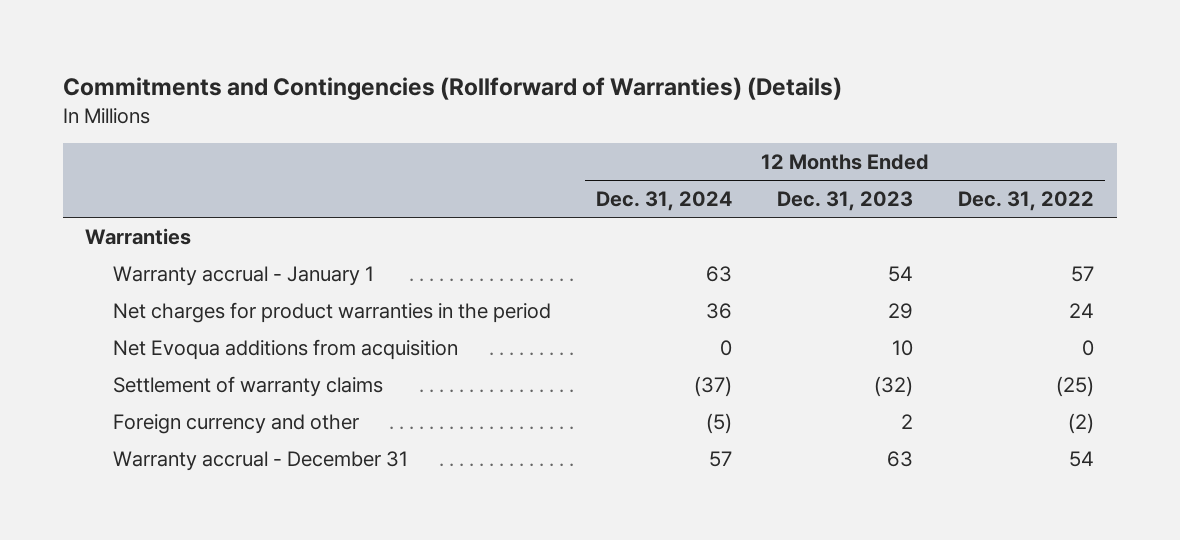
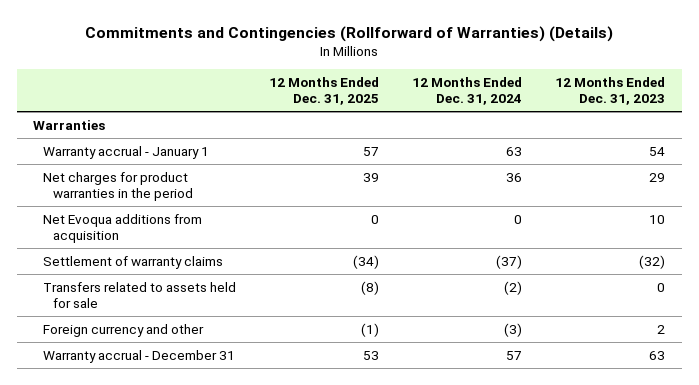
[958,191,1095,212] Dec. 31, 2022 -> none
none -> [269,76,380,105] 12 Months Ended Dec. 31, 2025
none -> [43,281,237,308] Transfers related to assets held for sale
[706,412,733,434] (5) -> [504,322,523,337] (3)

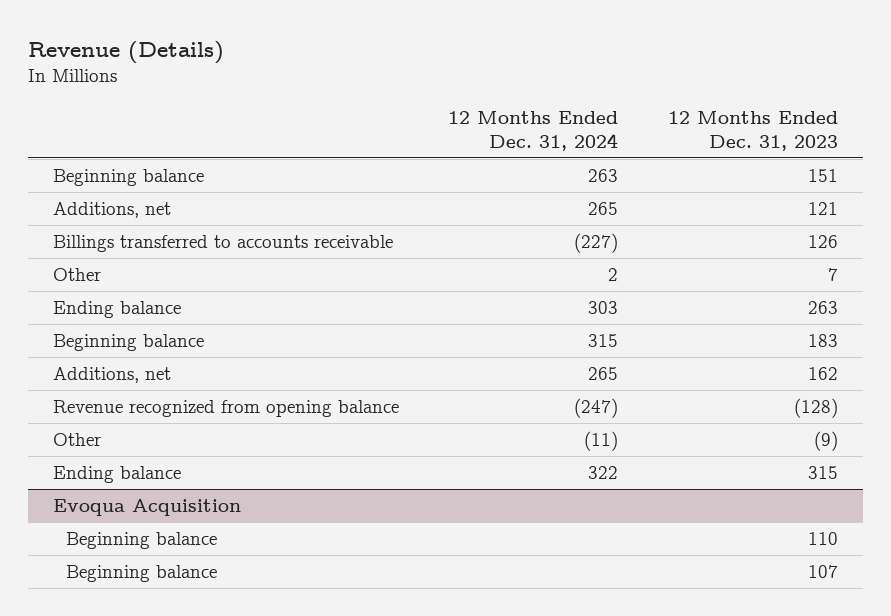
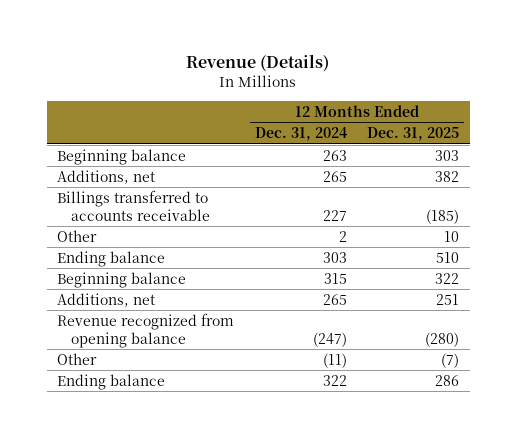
[667,110,838,151] 12 Months Ended Dec. 31, 2023 -> none
none -> [367,126,460,141] Dec. 31, 2025
[574,232,619,253] (227) -> [322,209,347,221] 227
[52,498,241,516] Evoqua Acquisition -> none
[65,531,217,549] Beginning balance -> none
[65,564,217,582] Beginning balance -> none

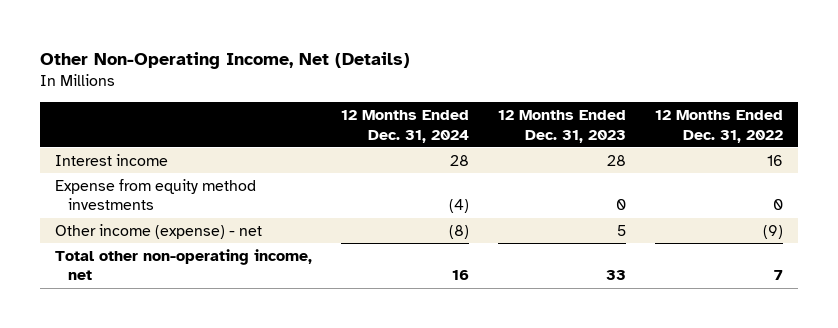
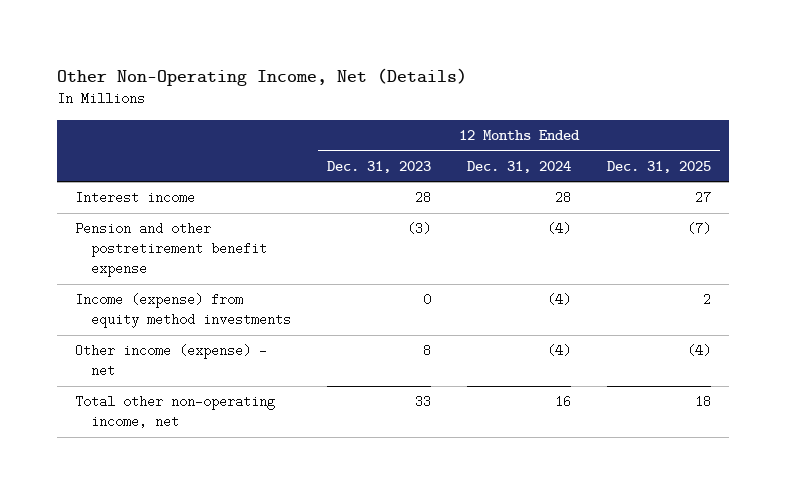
[655,110,784,143] 12 Months Ended Dec. 31, 2022 -> none
none -> [606,160,711,173] Dec. 31, 2025
none -> [74,222,267,278] Pension and other postretirement benefit expense
[55,178,257,211] Expense from equity method investments -> [74,293,291,329] Income (expense) from equity method investments
[449,224,470,239] (8) -> [546,344,571,358] (4)
[617,224,627,236] 5 -> [422,344,431,358] 8

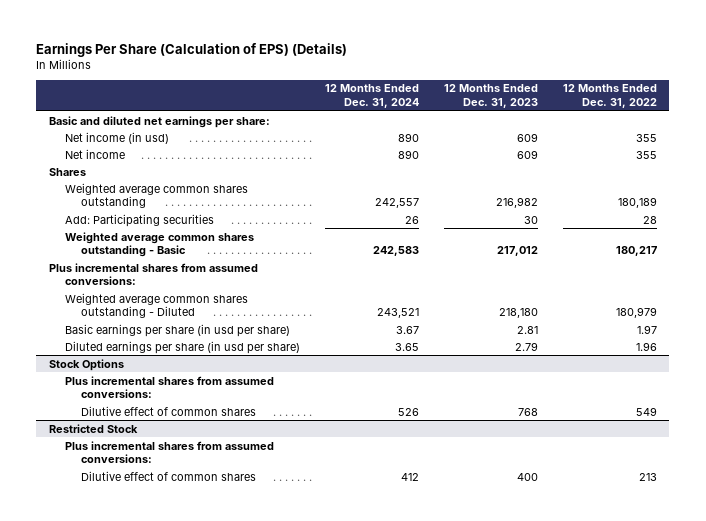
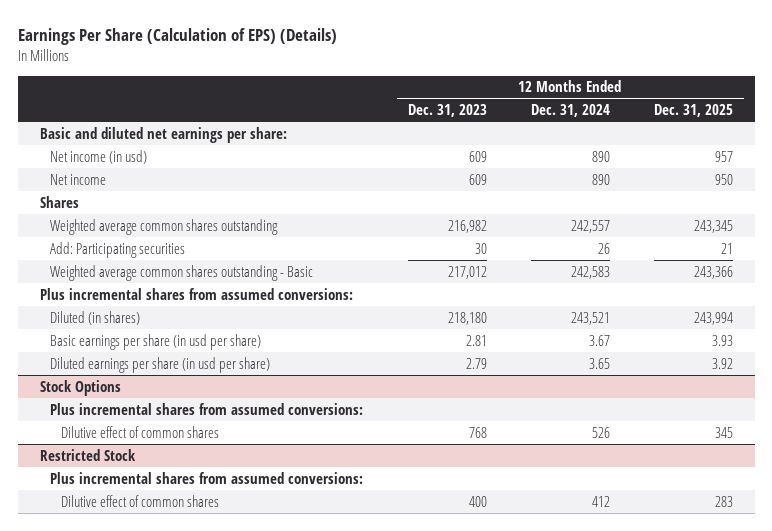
[562,84,657,109] 12 Months Ended Dec. 31, 2022 -> none
none -> [653,104,733,118] Dec. 31, 2025
[64,292,248,319] Weighted average common shares outstanding - Diluted -> [50,310,141,325] Diluted (in shares)

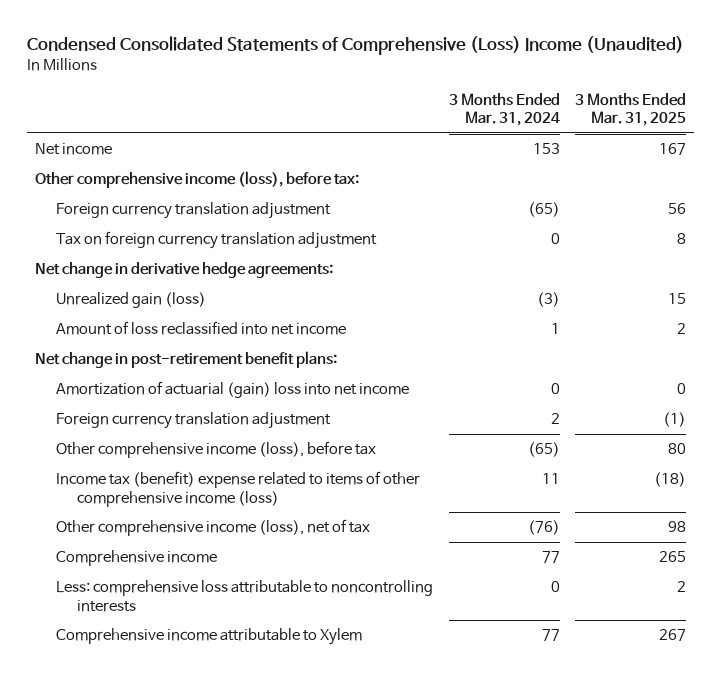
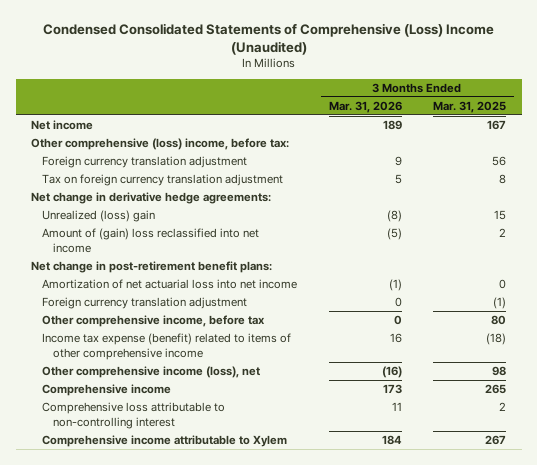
[448,92,560,127] 3 Months Ended Mar. 31, 2024 -> none
none -> [328,100,402,113] Mar. 31, 2026
[35,171,360,189] Other comprehensive income (loss), before tax: -> [31,138,290,151] Other comprehensive (loss) income, before tax:
[55,292,206,309] Unrealized gain (loss) -> [42,210,156,223] Unrealized (loss) gain
[55,321,346,336] Amount of loss reclassified into net income -> [42,228,260,254] Amount of (gain) loss reclassified into net income
[55,381,409,399] Amortization of actuarial (gain) loss into net income -> [42,279,298,290] Amortization of net actuarial loss into net income
[55,441,376,459] Other comprehensive income (loss), before tax -> [42,315,266,328] Other comprehensive income, before tax
[55,471,420,507] Income tax (benefit) expense related to items of other comprehensive income (loss) -> [42,333,292,361] Income tax expense (benefit) related to items of other comprehensive income
[55,519,370,537] Other comprehensive income (loss), net of tax -> [42,366,261,379] Other comprehensive income (loss), net
[55,580,433,612] Less: comprehensive loss attributable to noncontrolling interests -> [42,402,226,430] Comprehensive loss attributable to non-controlling interest

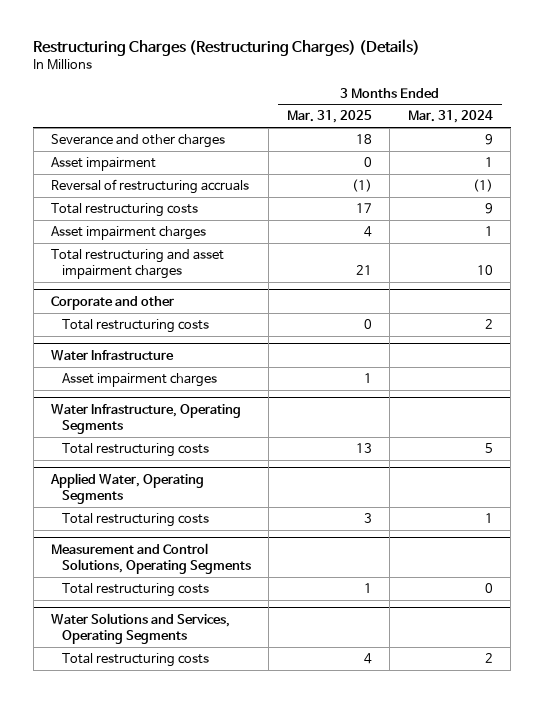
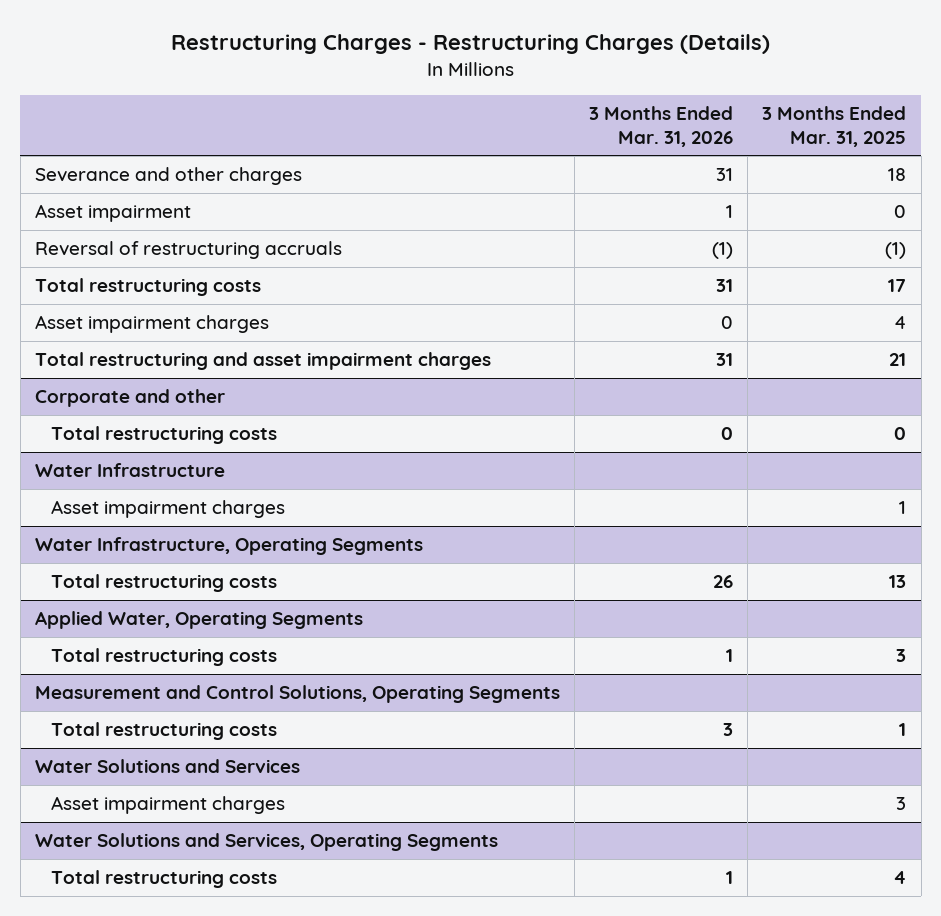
[33,39,421,57] Restructuring Charges (Restructuring Charges) (Details) -> [170,33,770,54] Restructuring Charges - Restructuring Charges (Details)
[407,110,493,124] Mar. 31, 2024 -> none
none -> [589,105,734,147] 3 Months Ended Mar. 31, 2026
none -> [34,759,300,774] Water Solutions and Services
none -> [51,796,286,815] Asset impairment charges

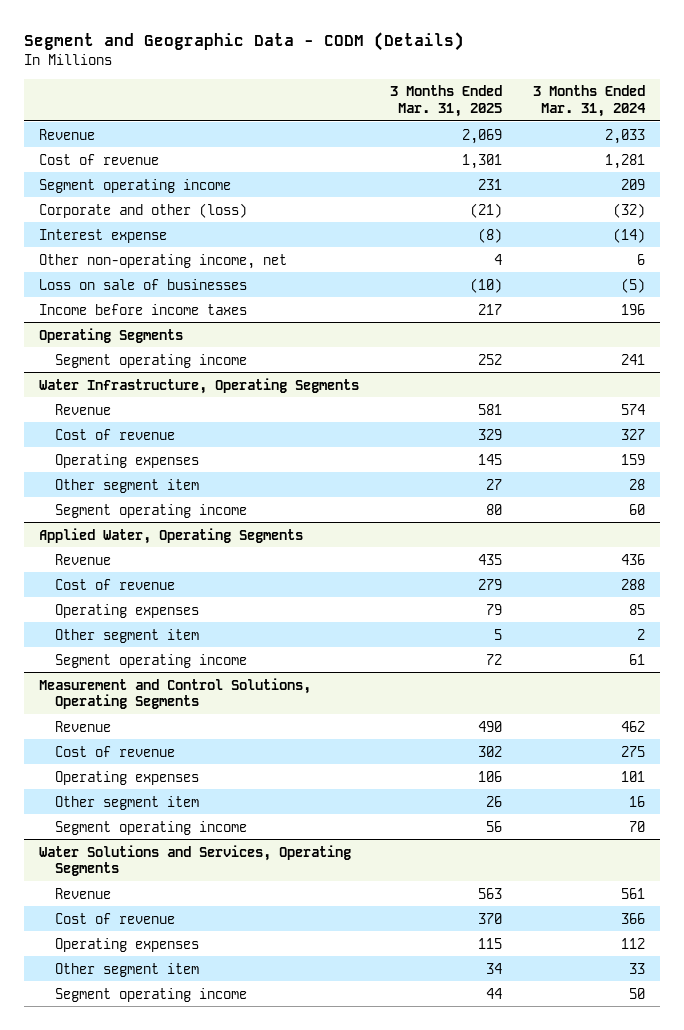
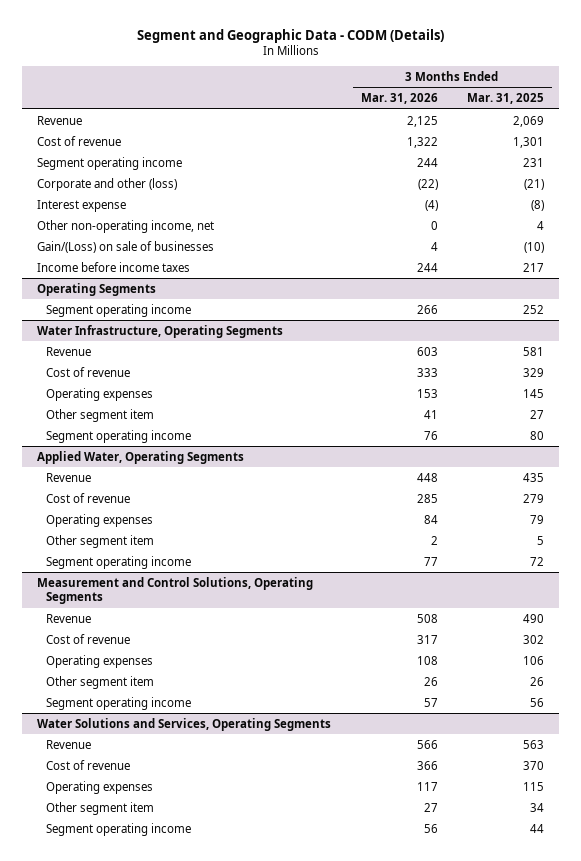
[532,85,646,118] 3 Months Ended Mar. 31, 2024 -> none
none -> [360,93,438,105] Mar. 31, 2026
[39,278,248,290] Loss on sale of businesses -> [36,240,214,253] Gain/(Loss) on sale of businesses

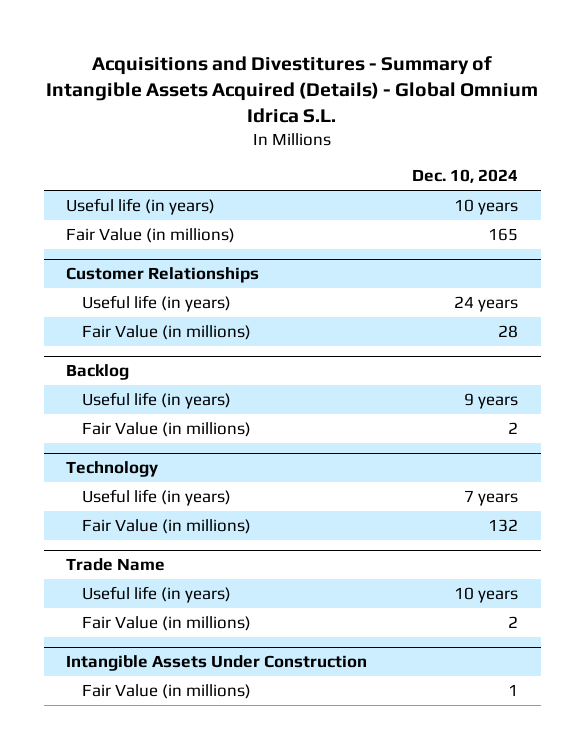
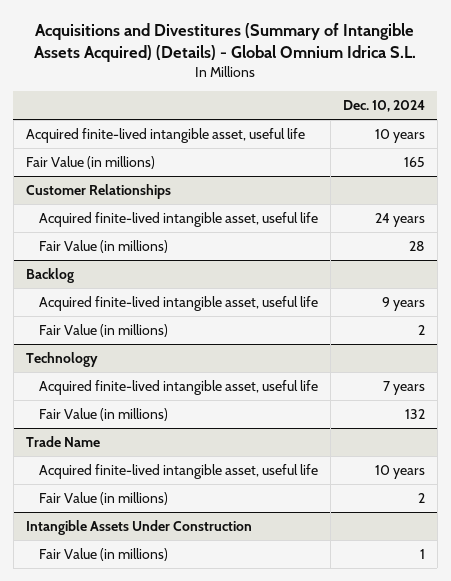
[46,55,539,124] Acquisitions and Divestitures - Summary of Intangible Assets Acquired (Details) - Global Omnium Idrica S.L. -> [34,22,417,62] Acquisitions and Divestitures (Summary of Intangible Assets Acquired) (Details) - Global Omnium Idrica S.L.
[66,197,216,215] Useful life (in years) -> [25,128,305,144] Acquired finite-lived intangible asset, useful life
[81,294,231,312] Useful life (in years) -> [38,212,318,228] Acquired finite-lived intangible asset, useful life
[81,391,231,409] Useful life (in years) -> [38,296,318,312] Acquired finite-lived intangible asset, useful life
[81,488,231,506] Useful life (in years) -> [38,380,318,396] Acquired finite-lived intangible asset, useful life
[81,585,231,603] Useful life (in years) -> [38,464,318,480] Acquired finite-lived intangible asset, useful life

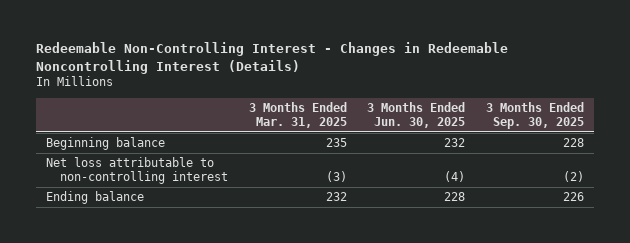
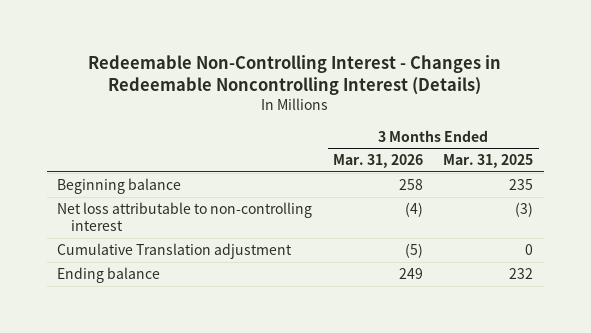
[367,101,466,128] 3 Months Ended Jun. 30, 2025 -> none
[485,101,584,129] 3 Months Ended Sep. 30, 2025 -> none
none -> [332,154,423,169] Mar. 31, 2026
none -> [57,243,293,260] Cumulative Translation adjustment

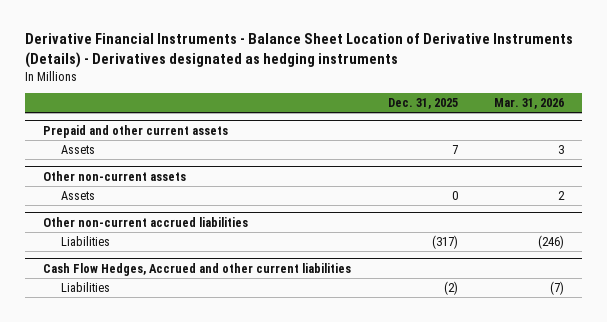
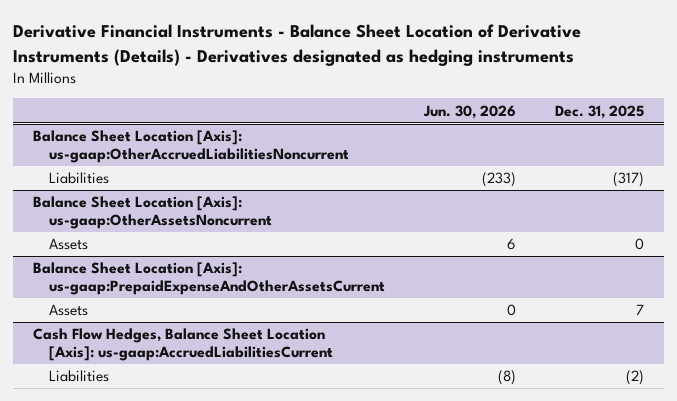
[494,98,565,110] Mar. 31, 2026 -> none
none -> [423,104,517,119] Jun. 30, 2026
[60,144,95,154] Assets -> none
[43,170,187,181] Other non-current assets -> none
[60,190,95,200] Assets -> none
[43,216,249,227] Other non-current accrued liabilities -> none
[43,124,229,138] Prepaid and other current assets -> [32,130,350,164] Balance Sheet Location [Axis]: us-gaap:OtherAccruedLiabilitiesNoncurrent
[43,262,352,276] Cash Flow Hedges, Accrued and other current liabilities -> none
none -> [32,196,273,230] Balance Sheet Location [Axis]: us-gaap:OtherAssetsNoncurrent
none -> [49,238,89,251] Assets
none -> [32,262,386,296] Balance Sheet Location [Axis]: us-gaap:PrepaidExpenseAndOtherAssetsCurrent
none -> [49,304,89,317] Assets
none -> [32,328,334,362] Cash Flow Hedges, Balance Sheet Location [Axis]: us-gaap:AccruedLiabilitiesCurrent

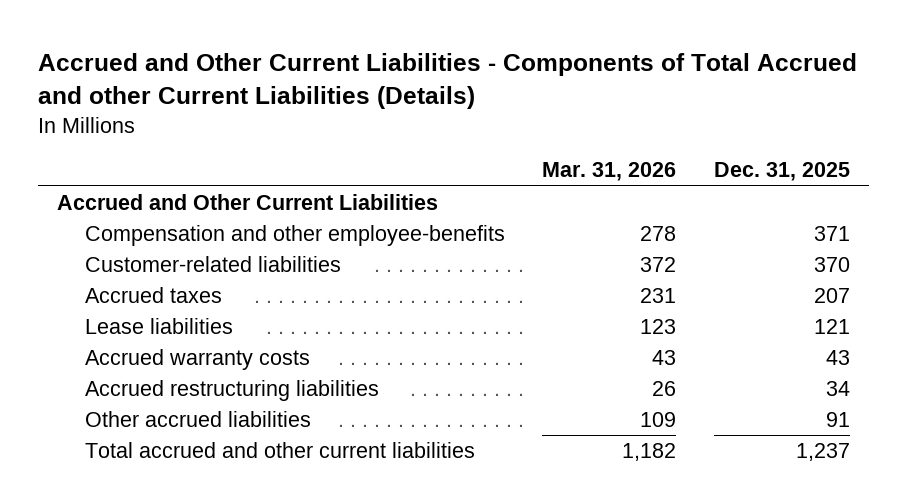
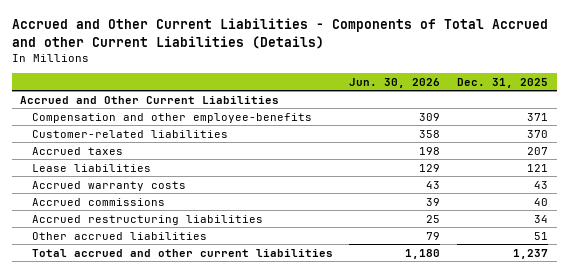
[542,162,677,182] Mar. 31, 2026 -> none
none -> [349,77,441,88] Jun. 30, 2026
none -> [31,197,165,206] Accrued commissions
[826,411,851,427] 91 -> [534,231,549,240] 51

